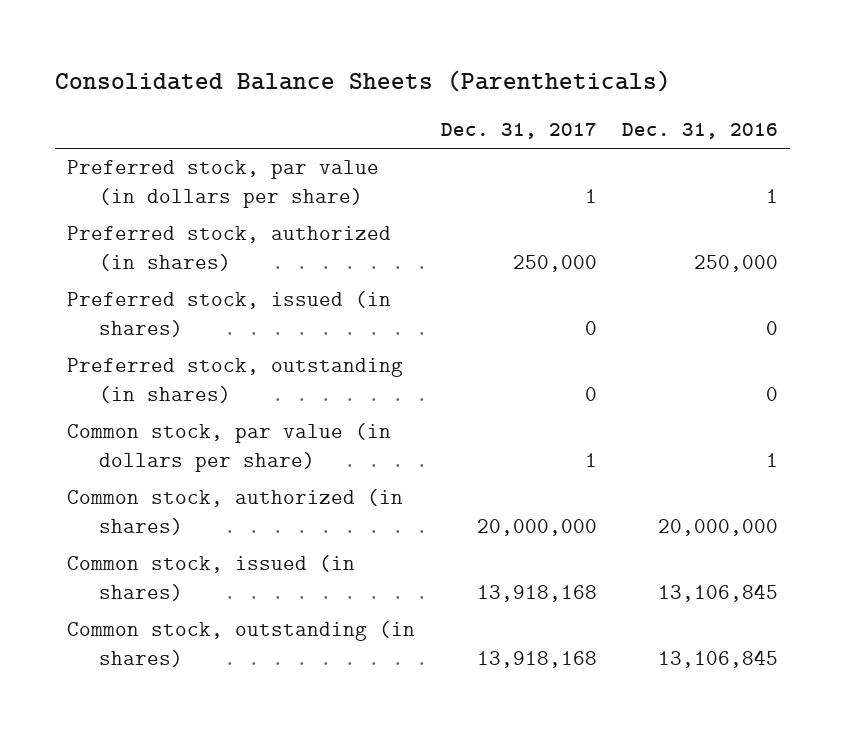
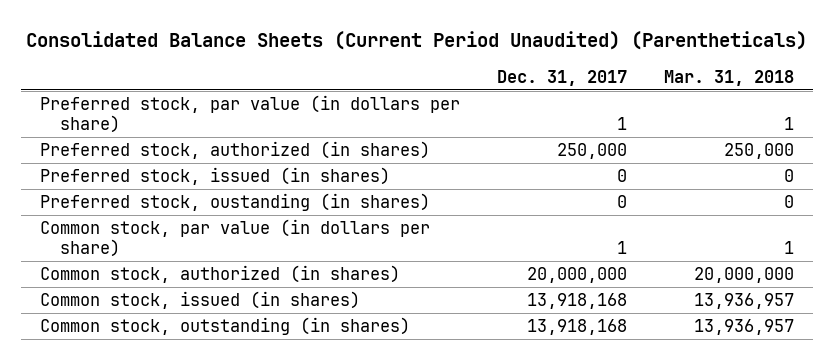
[54,69,671,92] Consolidated Balance Sheets (Parentheticals) -> [26,31,808,51] Consolidated Balance Sheets (Current Period Unaudited) (Parentheticals)
[621,123,778,140] Dec. 31, 2016 -> none
none -> [664,69,795,86] Mar. 31, 2018
[67,358,404,403] Preferred stock, outstanding (in shares) -> [39,193,430,212] Preferred stock, oustanding (in shares)

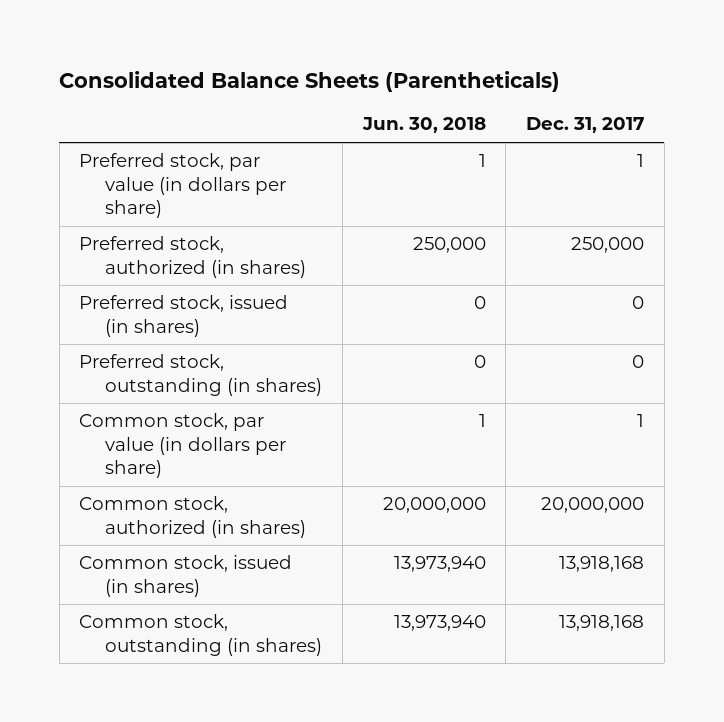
[26,31,808,51] Consolidated Balance Sheets (Current Period Unaudited) (Parentheticals) -> [59,70,561,92] Consolidated Balance Sheets (Parentheticals)
[664,69,795,86] Mar. 31, 2018 -> none
none -> [361,117,486,134] Jun. 30, 2018
[39,193,430,212] Preferred stock, oustanding (in shares) -> [79,354,323,396] Preferred stock, outstanding (in shares)

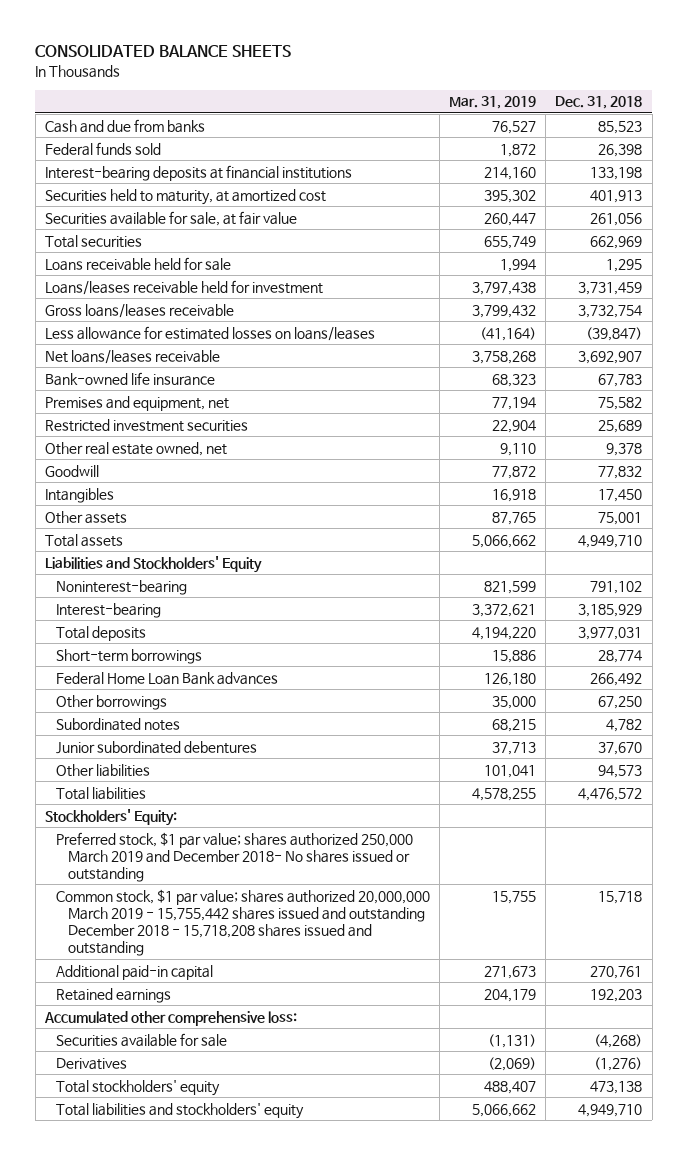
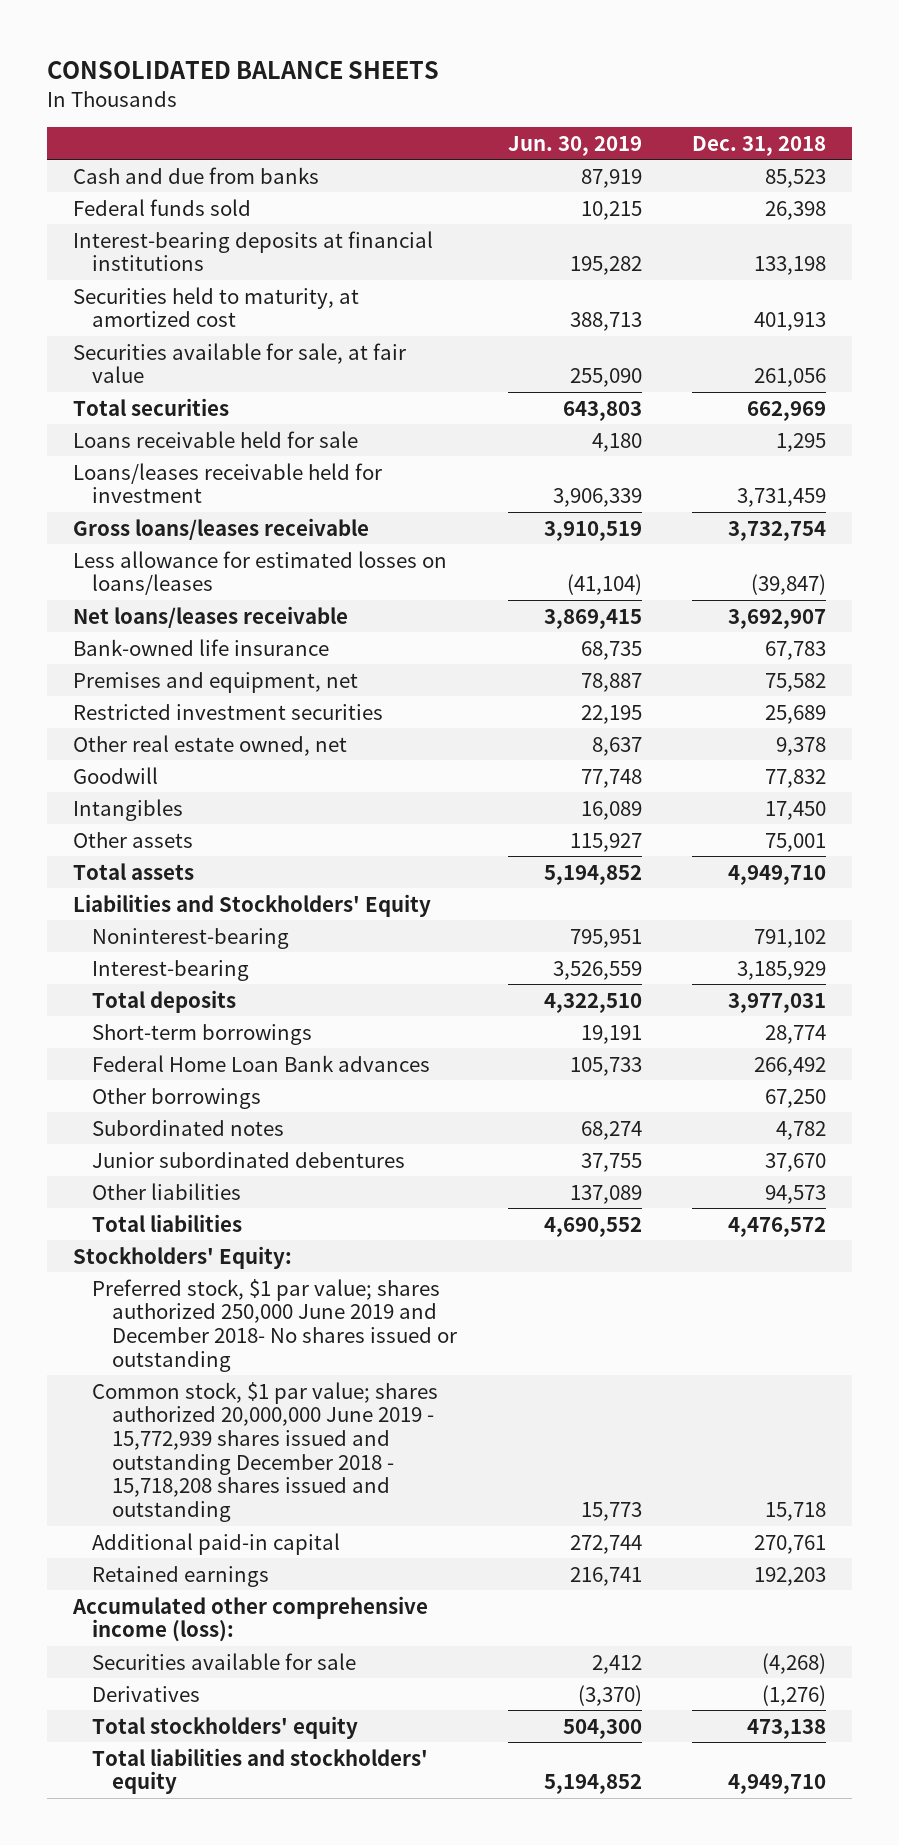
[449,96,537,110] Mar. 31, 2019 -> none
none -> [507,135,642,156] Jun. 30, 2019
[56,831,414,882] Preferred stock, $1 par value; shares authorized 250,000 March 2019 and December 2018- No shares issued or outstanding -> [92,1278,458,1372] Preferred stock, $1 par value; shares authorized 250,000 June 2019 and December 2018- No shares issued or outstanding
[56,888,431,957] Common stock, $1 par value; shares authorized 20,000,000 March 2019 - 15,755,442 shares issued and outstanding December 2018 - 15,718,208 shares issued and outstanding -> [92,1381,439,1522] Common stock, $1 par value; shares authorized 20,000,000 June 2019 - 15,772,939 shares issued and outstanding December 2018 - 15,718,208 shares issued and outstanding
[43,1010,297,1026] Accumulated other comprehensive loss: -> [71,1595,428,1643] Accumulated other comprehensive income (loss):

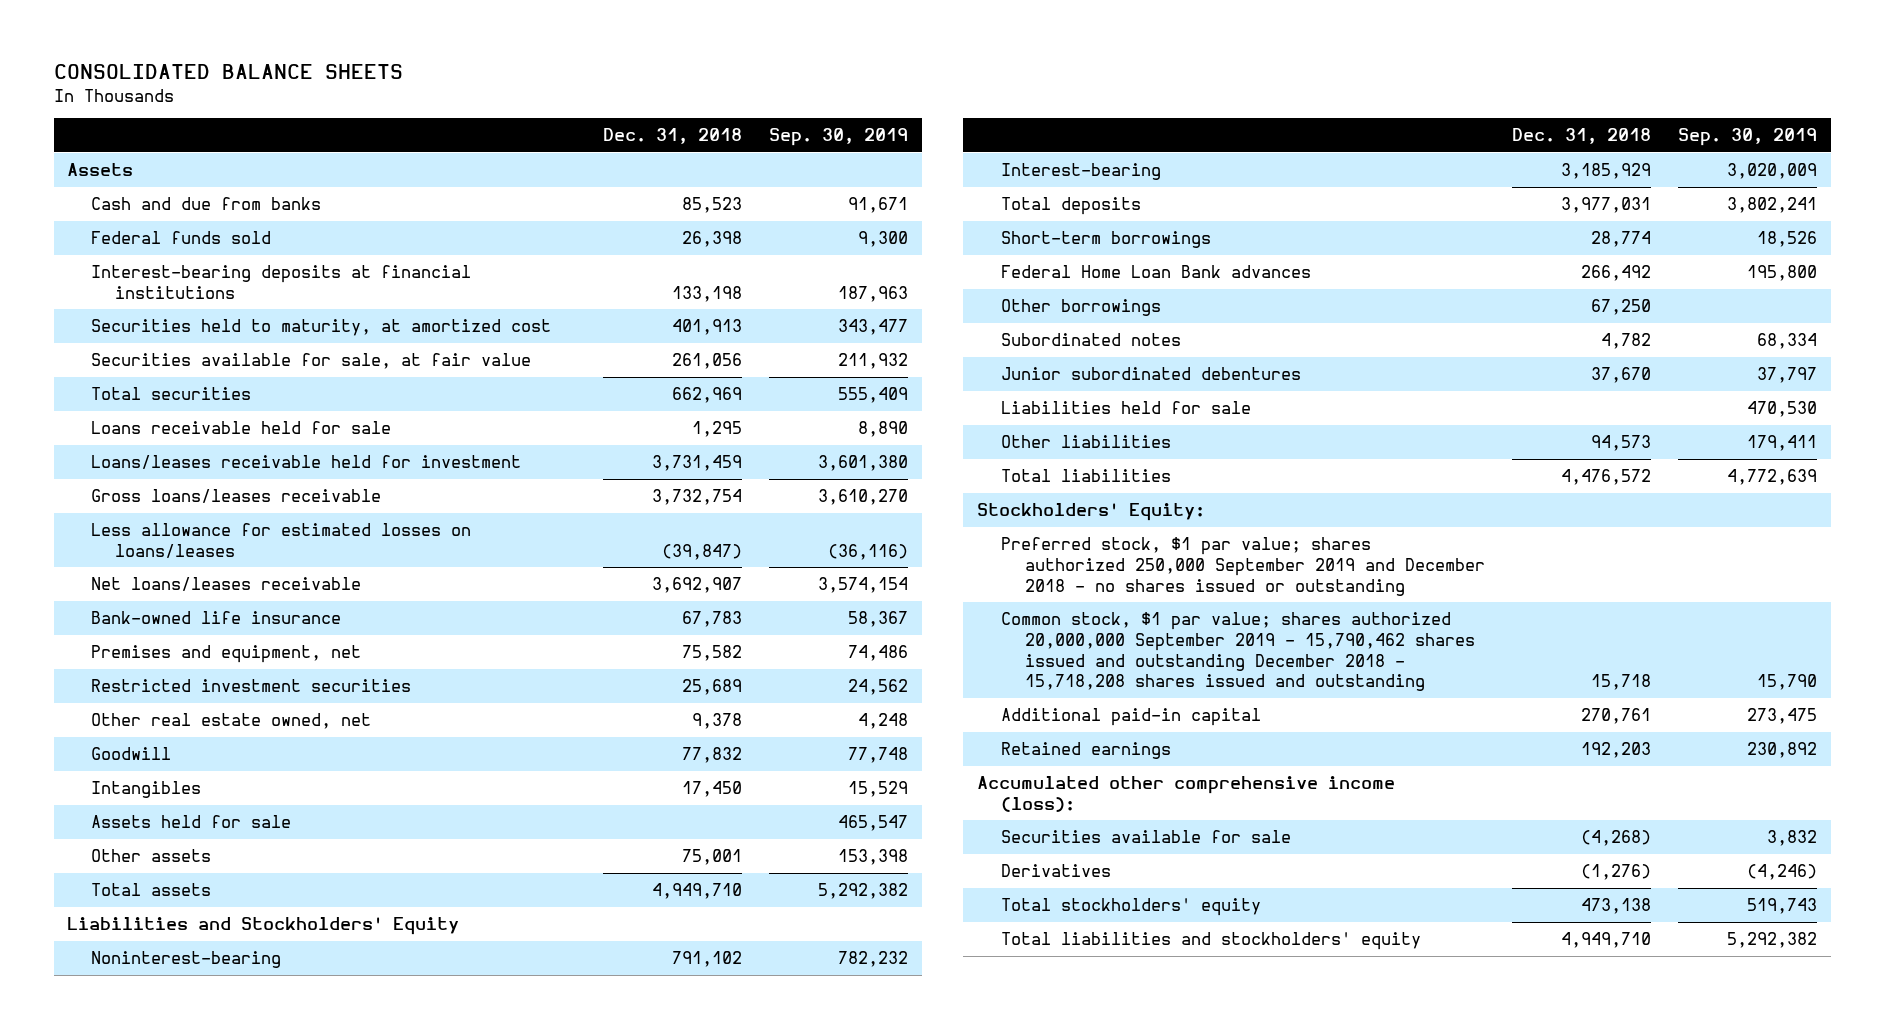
[507,135,642,156] Jun. 30, 2019 -> none
none -> [768,128,908,147] Sep. 30, 2019
none -> [67,163,134,177] Assets
none -> [91,815,292,829] Assets held for sale
none -> [1000,401,1251,415] Liabilities held for sale
[92,1278,458,1372] Preferred stock, $1 par value; shares authorized 250,000 June 2019 and December 2018- No shares issued or outstanding -> [1000,537,1485,596] Preferred stock, $1 par value; shares authorized 250,000 September 2019 and December 2018 - no shares issued or outstanding
[92,1381,439,1522] Common stock, $1 par value; shares authorized 20,000,000 June 2019 - 15,772,939 shares issued and outstanding December 2018 - 15,718,208 shares issued and outstanding -> [1000,612,1475,692] Common stock, $1 par value; shares authorized 20,000,000 September 2019 - 15,790,462 shares issued and outstanding December 2018 - 15,718,208 shares issued and outstanding

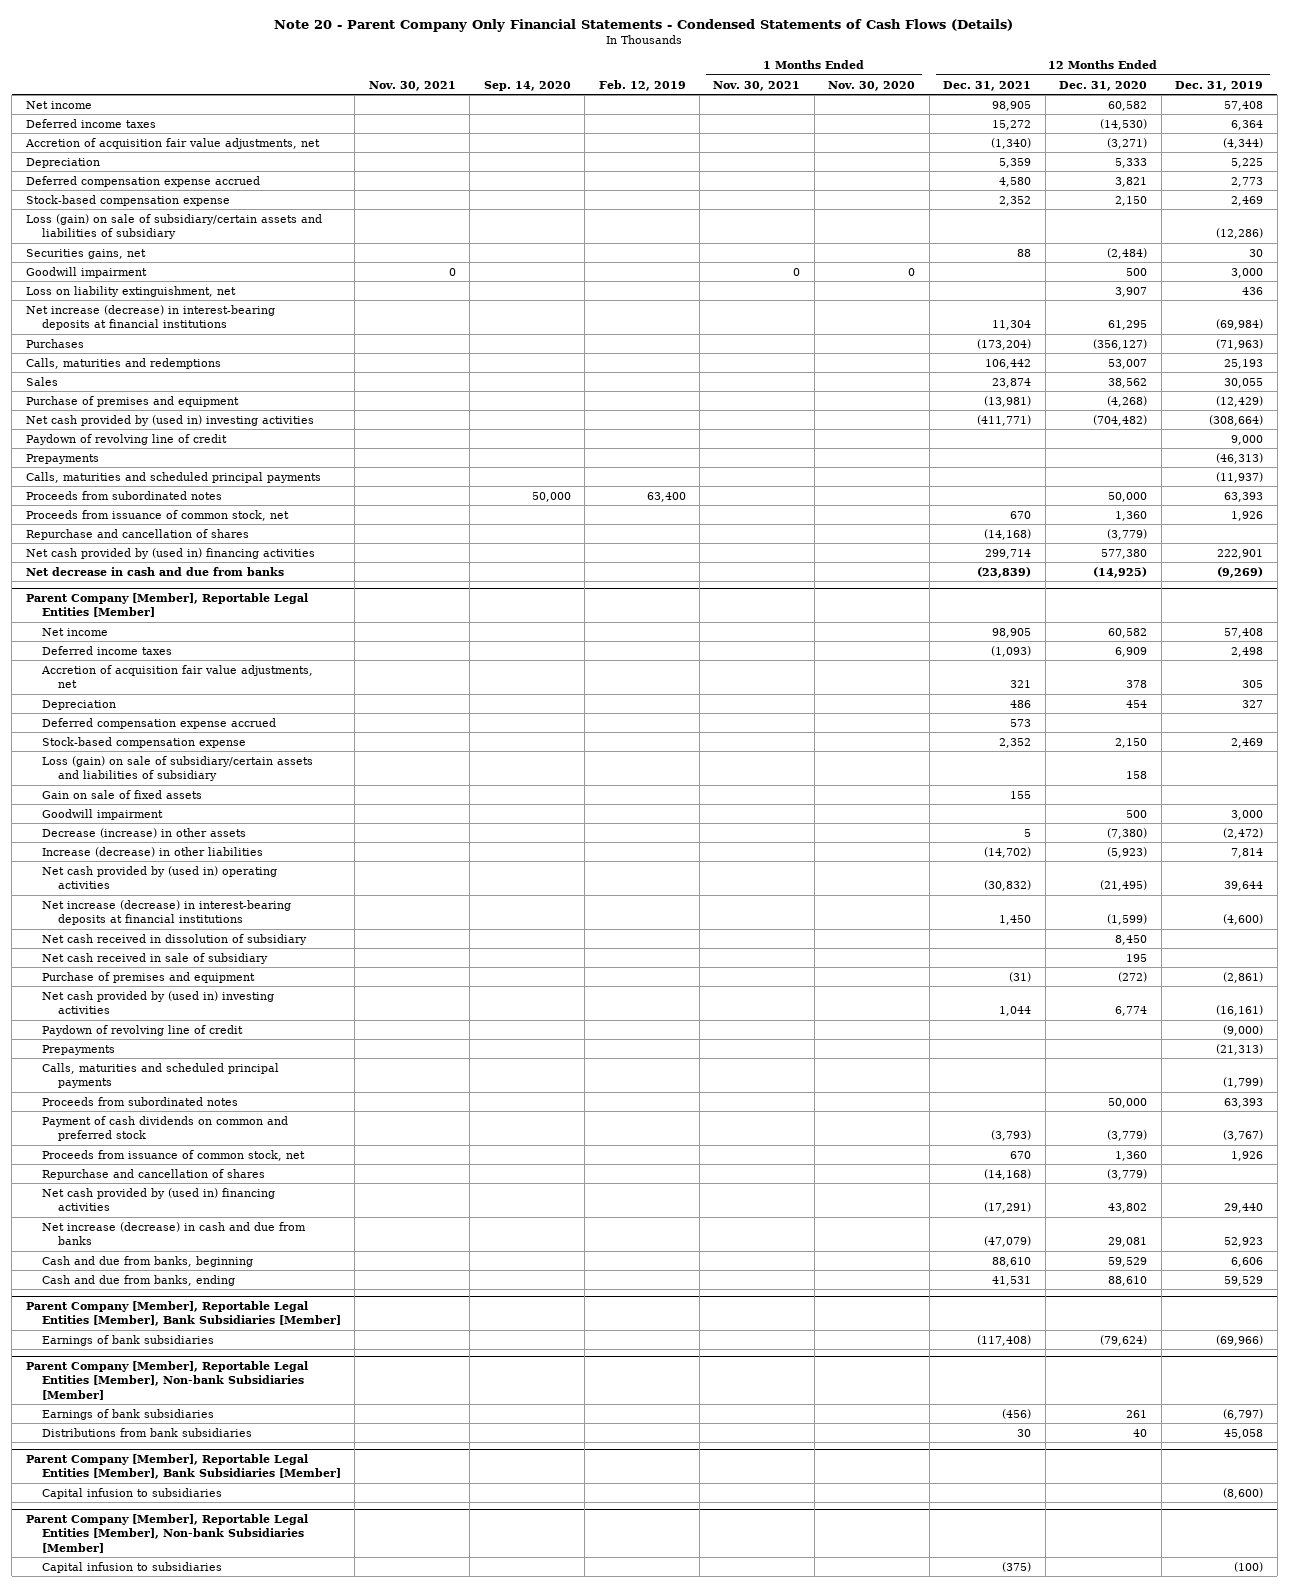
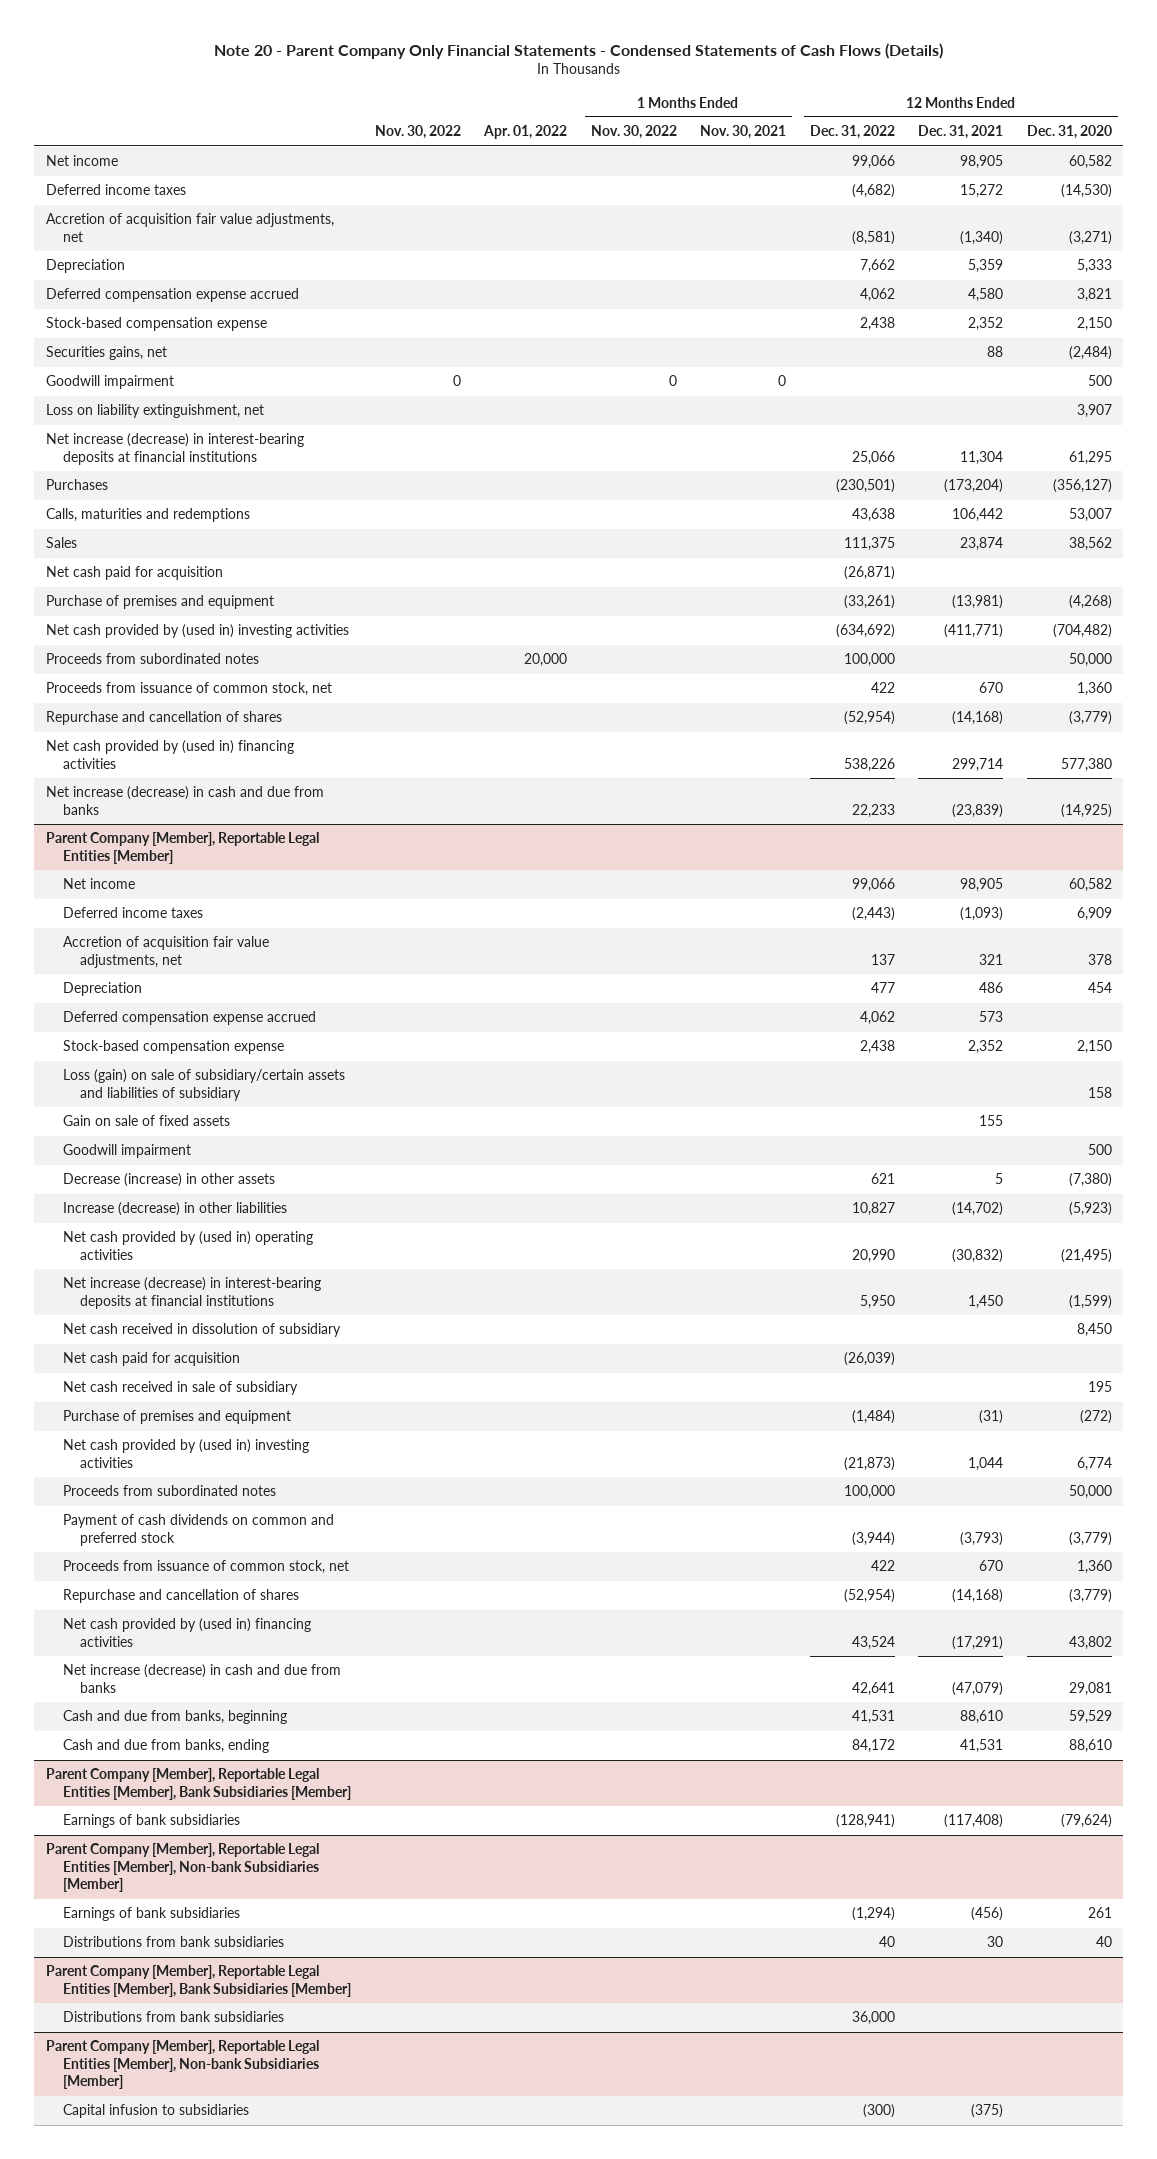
[368,80,456,91] Nov. 30, 2021 -> none
[483,80,571,91] Sep. 14, 2020 -> none
[598,79,686,91] Feb. 12, 2019 -> none
[828,80,916,91] Nov. 30, 2020 -> none
[1175,80,1264,91] Dec. 31, 2019 -> none
none -> [374,125,461,140] Nov. 30, 2022
none -> [483,125,568,140] Apr. 01, 2022
none -> [590,125,677,140] Nov. 30, 2022
none -> [809,125,895,140] Dec. 31, 2022
[25,213,322,240] Loss (gain) on sale of subsidiary/certain assets and liabilities of subsidiary -> none
none -> [45,566,223,581] Net cash paid for acquisition
[25,433,227,445] Paydown of revolving line of credit -> none
[25,453,99,464] Prepayments -> none
[25,471,321,483] Calls, maturities and scheduled principal payments -> none
[25,566,284,576] Net decrease in cash and due from banks -> [45,786,324,815] Net increase (decrease) in cash and due from banks
none -> [63,1352,241,1367] Net cash paid for acquisition
[41,1024,243,1036] Paydown of revolving line of credit -> none
[41,1044,115,1055] Prepayments -> none
[41,1062,279,1089] Calls, maturities and scheduled principal payments -> none
[41,1487,222,1499] Capital infusion to subsidiaries -> none
none -> [63,2011,285,2023] Distributions from bank subsidiaries

